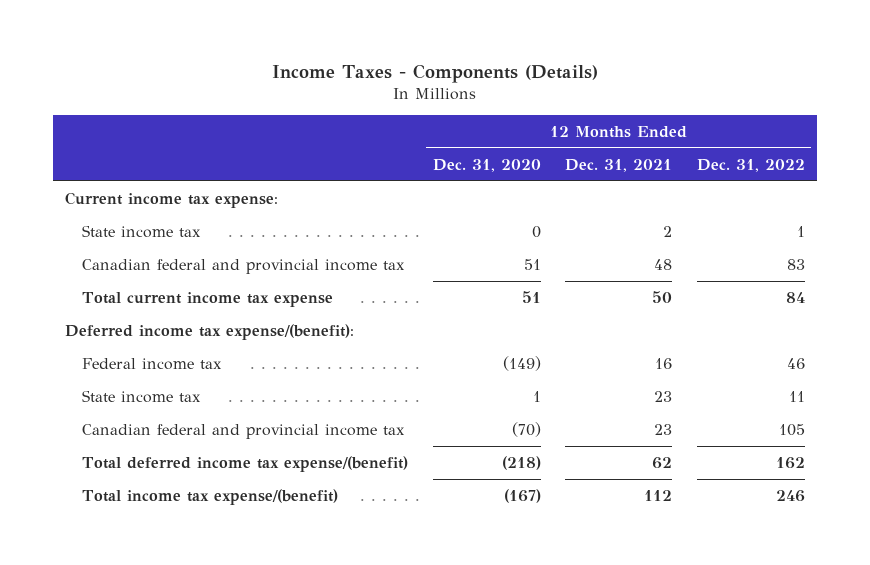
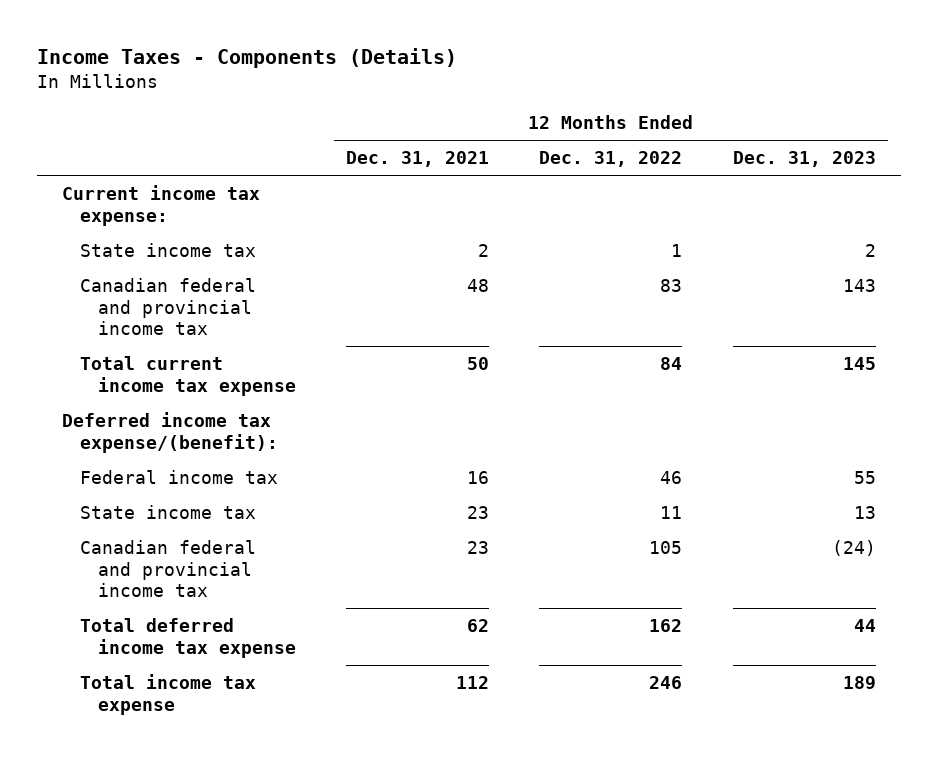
[432,158,541,172] Dec. 31, 2020 -> none
none -> [732,151,876,168] Dec. 31, 2023
[81,455,408,472] Total deferred income tax expense/(benefit) -> [79,617,296,658] Total deferred income tax expense
[81,488,338,505] Total income tax expense/(benefit) -> [79,673,256,715] Total income tax expense

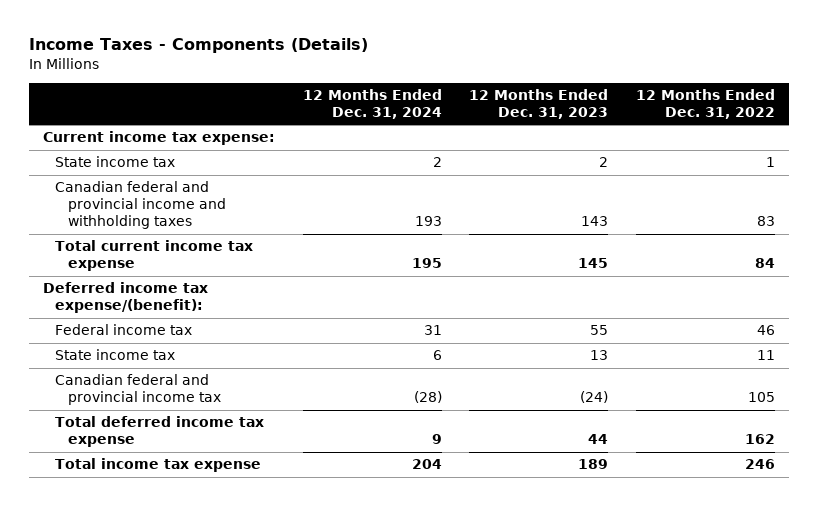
[346,151,490,168] Dec. 31, 2021 -> none
none -> [302,88,442,119] 12 Months Ended Dec. 31, 2024
[79,277,256,336] Canadian federal and provincial income tax -> [55,181,226,230] Canadian federal and provincial income and withholding taxes

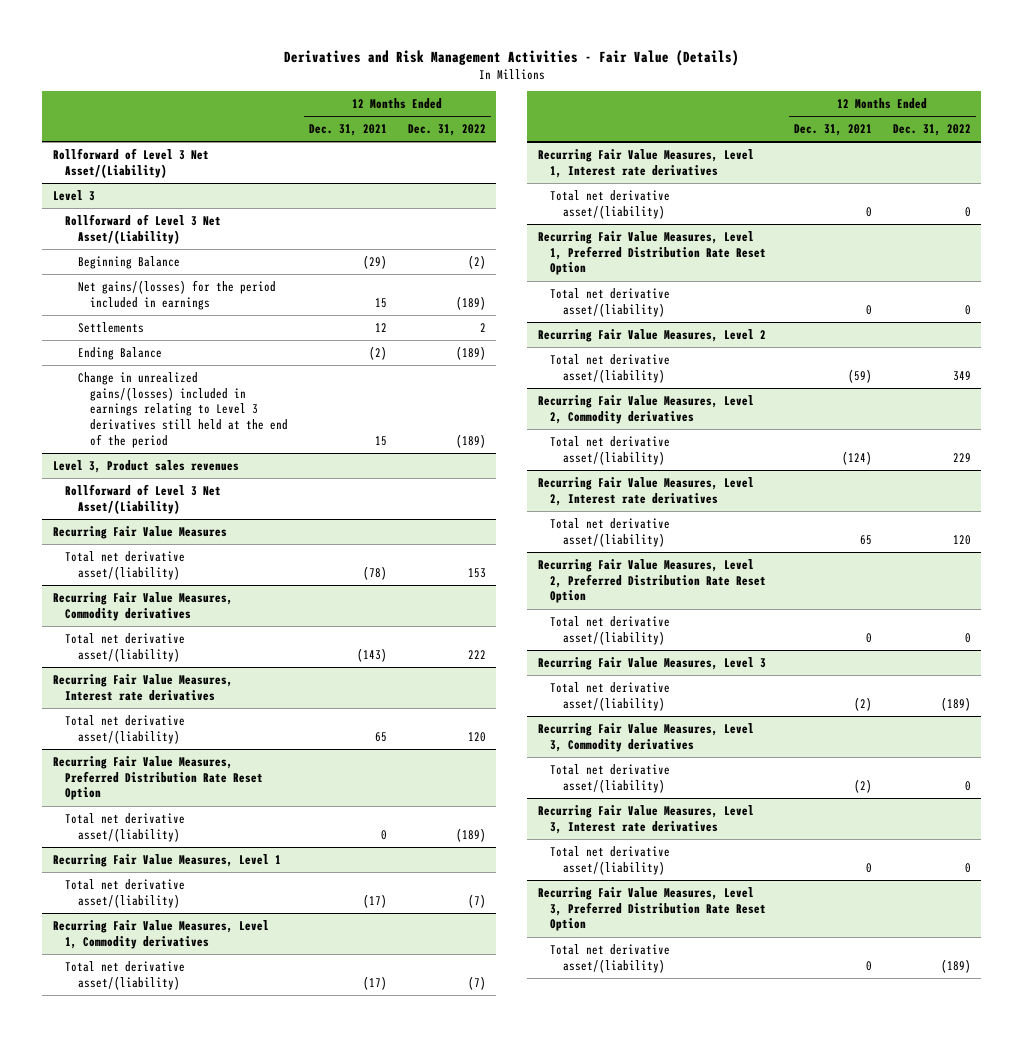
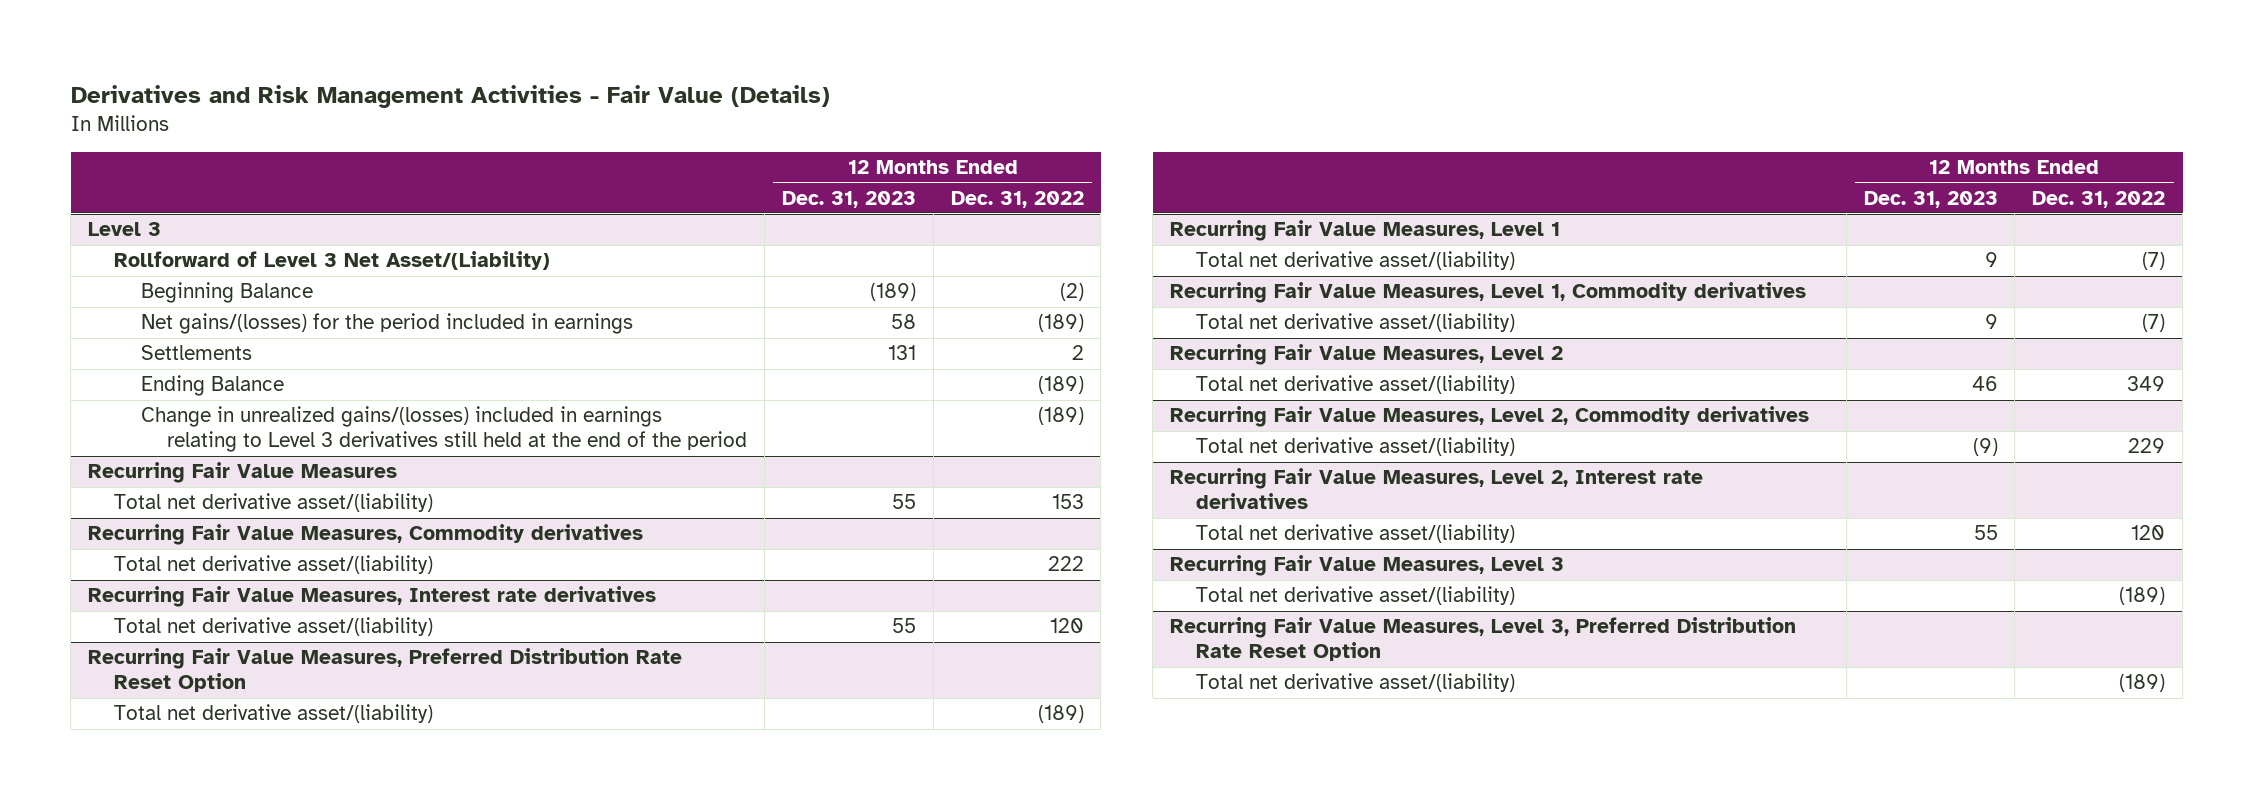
[309,123,388,136] Dec. 31, 2021 -> none
none -> [781,190,916,208] Dec. 31, 2023
[52,147,209,178] Rollforward of Level 3 Net Asset/(Liability) -> none
[52,459,239,473] Level 3, Product sales revenues -> none
[65,483,222,514] Rollforward of Level 3 Net Asset/(Liability) -> none
[537,148,754,178] Recurring Fair Value Measures, Level 1, Interest rate derivatives -> none
[550,189,671,219] Total net derivative asset/(liability) -> none
[537,230,767,276] Recurring Fair Value Measures, Level 1, Preferred Distribution Rate Reset Option -> none
[550,287,671,317] Total net derivative asset/(liability) -> none
[537,558,767,604] Recurring Fair Value Measures, Level 2, Preferred Distribution Rate Reset Option -> none
[550,615,671,645] Total net derivative asset/(liability) -> none
[537,722,754,752] Recurring Fair Value Measures, Level 3, Commodity derivatives -> none
[550,763,671,793] Total net derivative asset/(liability) -> none
[537,804,754,834] Recurring Fair Value Measures, Level 3, Interest rate derivatives -> none
[550,845,671,875] Total net derivative asset/(liability) -> none

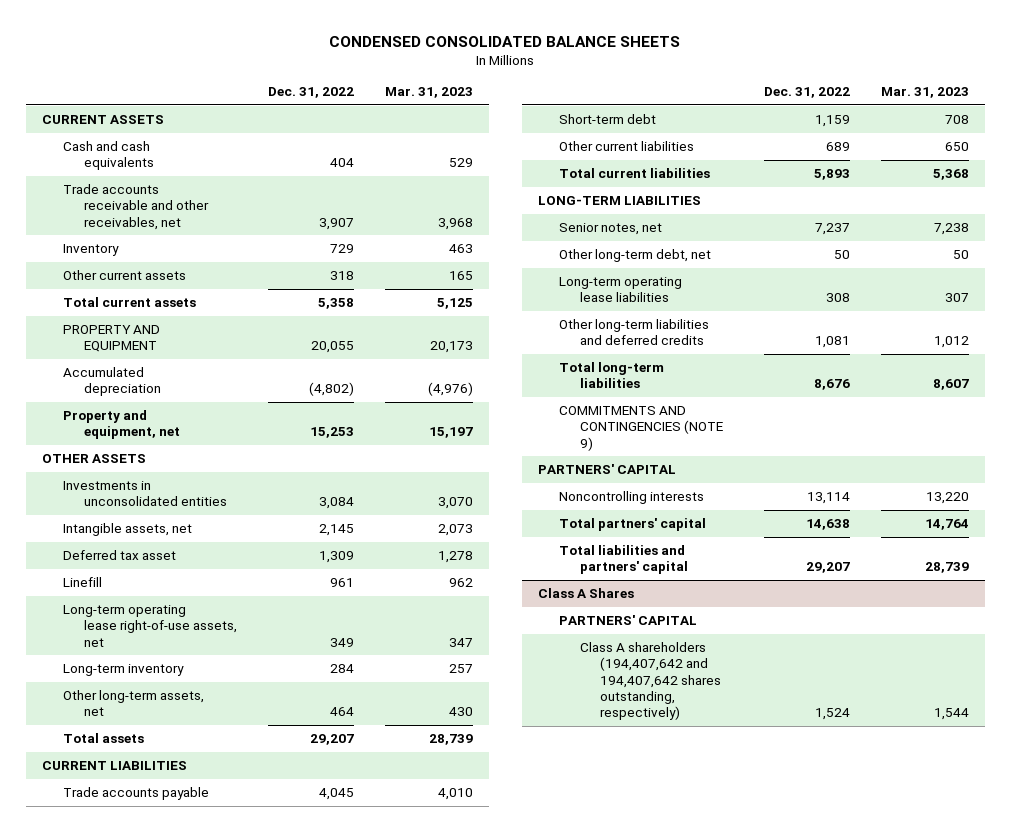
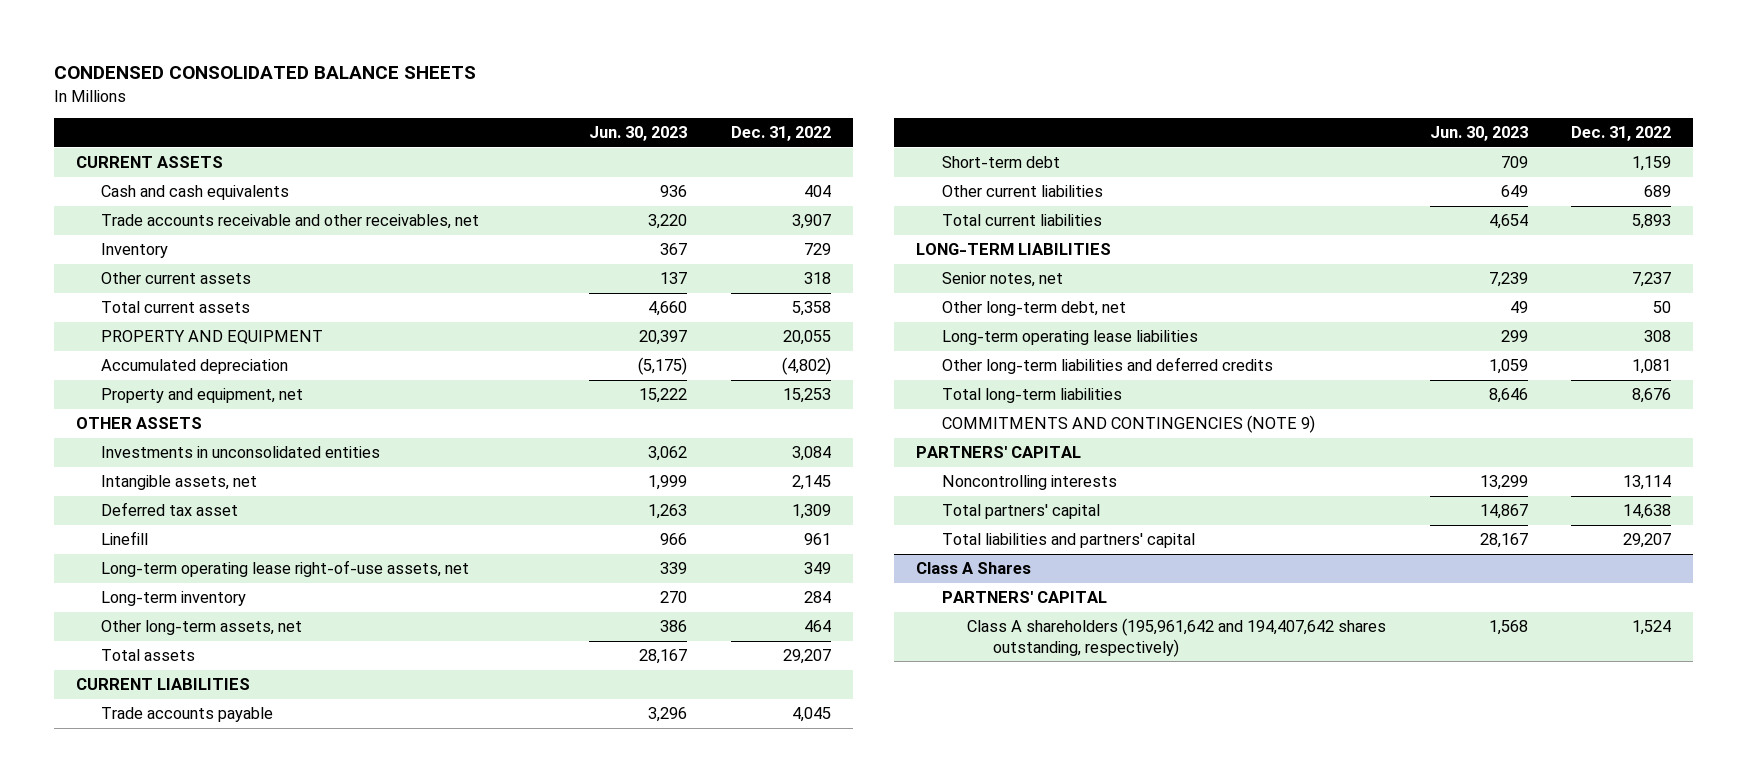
[385,87,474,99] Mar. 31, 2023 -> none
none -> [589,126,688,142] Jun. 30, 2023
[579,642,722,721] Class A shareholders (194,407,642 and 194,407,642 shares outstanding, respectively) -> [967,618,1387,657] Class A shareholders (195,961,642 and 194,407,642 shares outstanding, respectively)

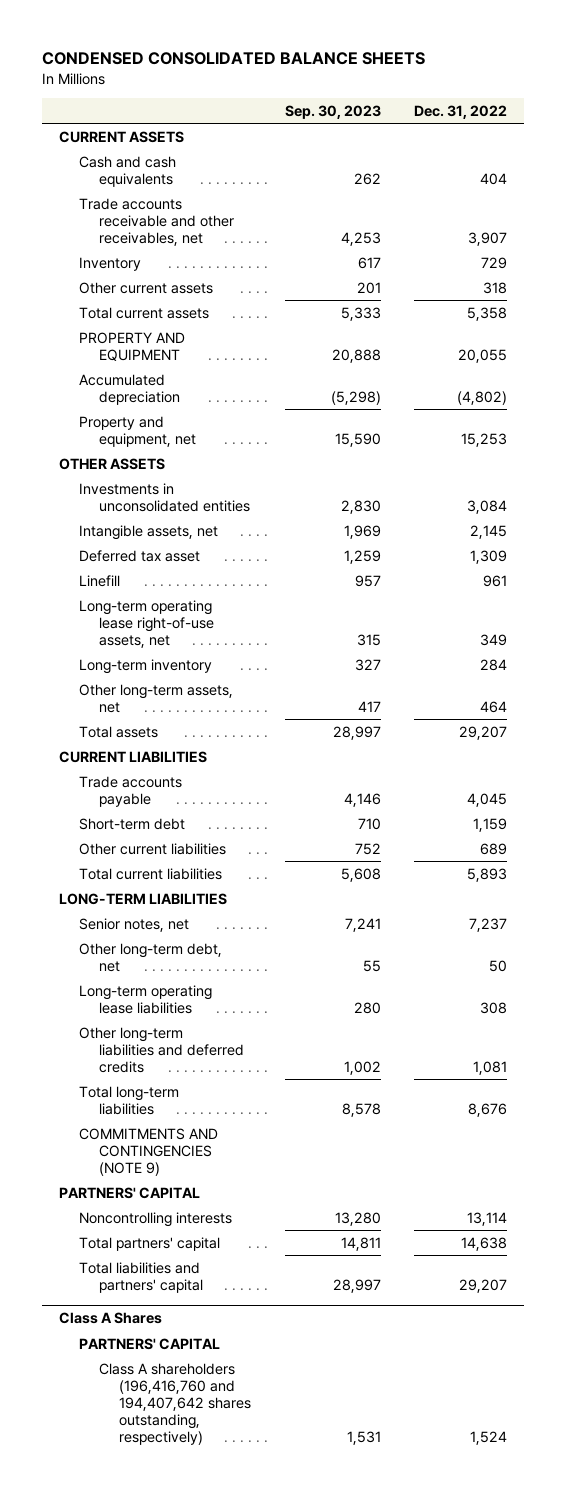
[589,126,688,142] Jun. 30, 2023 -> none
none -> [284,104,381,119] Sep. 30, 2023
[967,618,1387,657] Class A shareholders (195,961,642 and 194,407,642 shares outstanding, respectively) -> [99,1362,252,1445] Class A shareholders (196,416,760 and 194,407,642 shares outstanding, respectively)

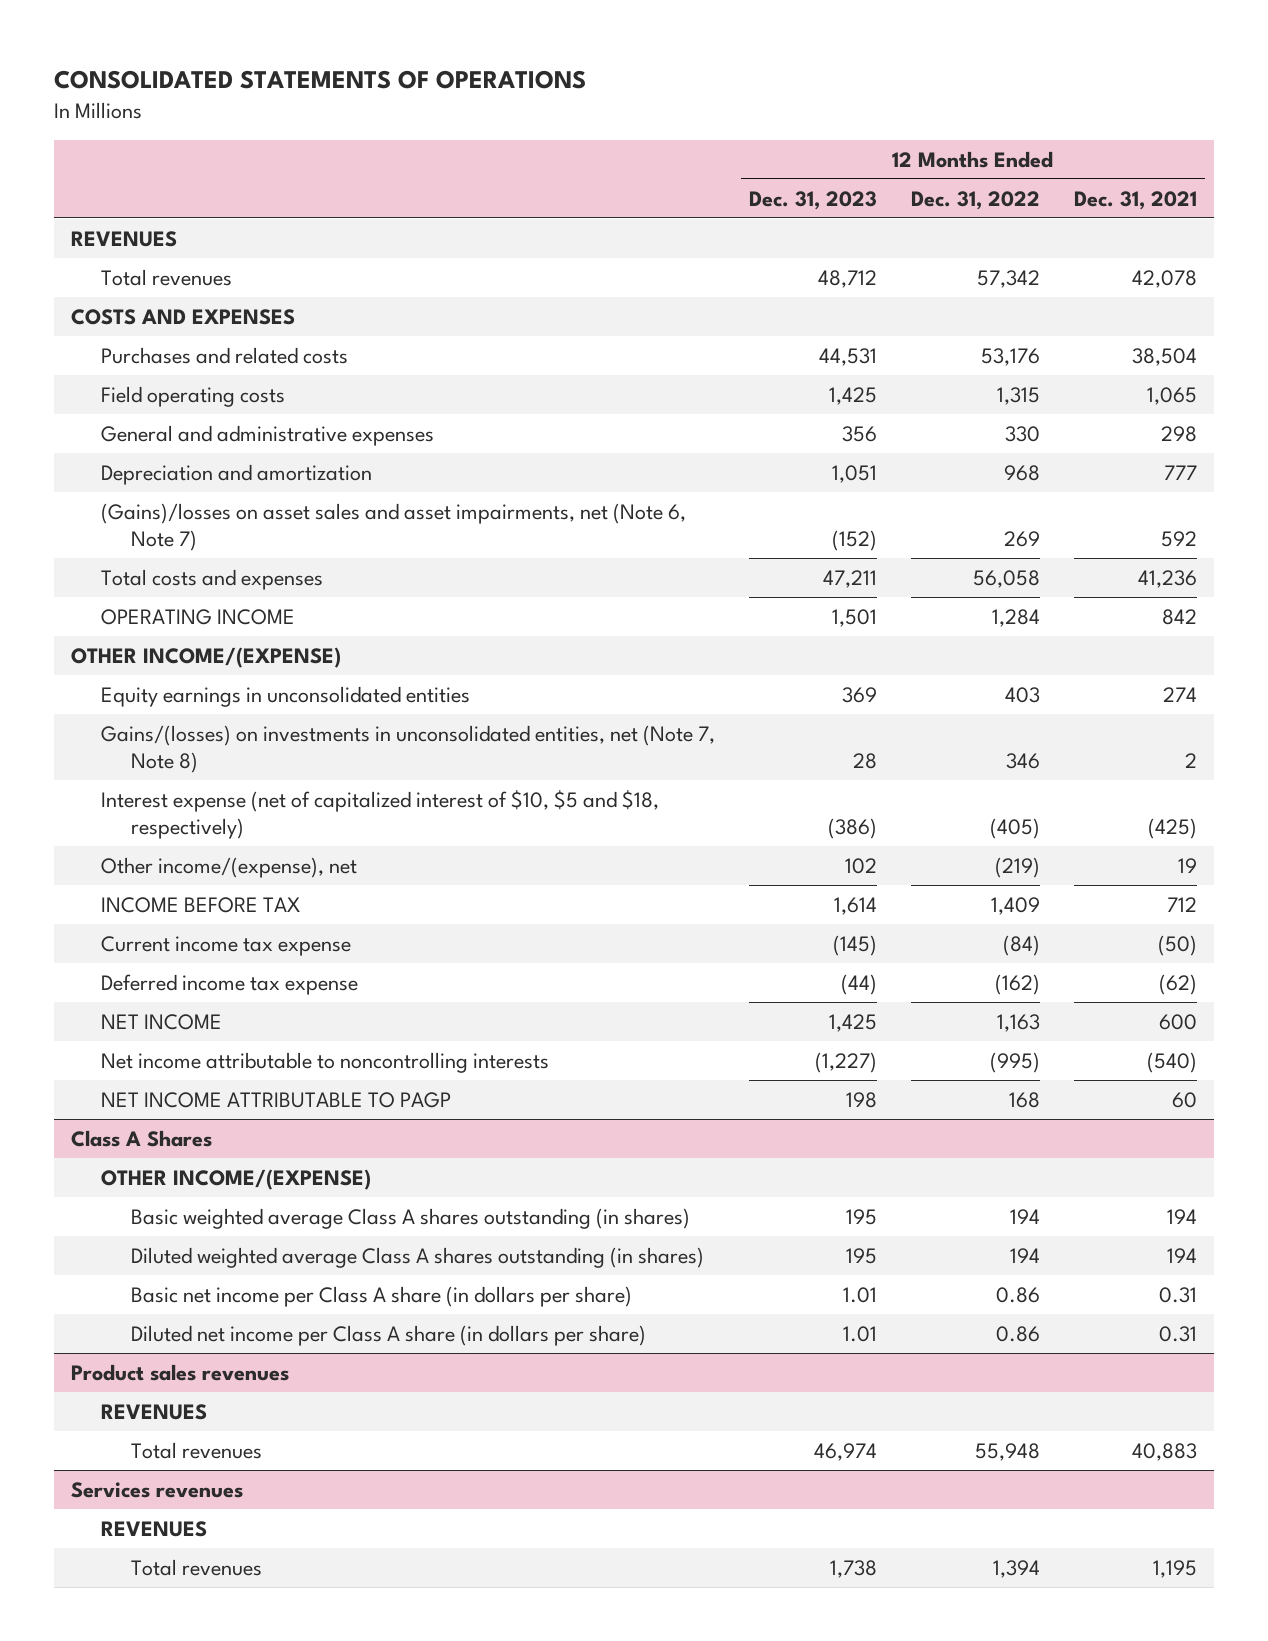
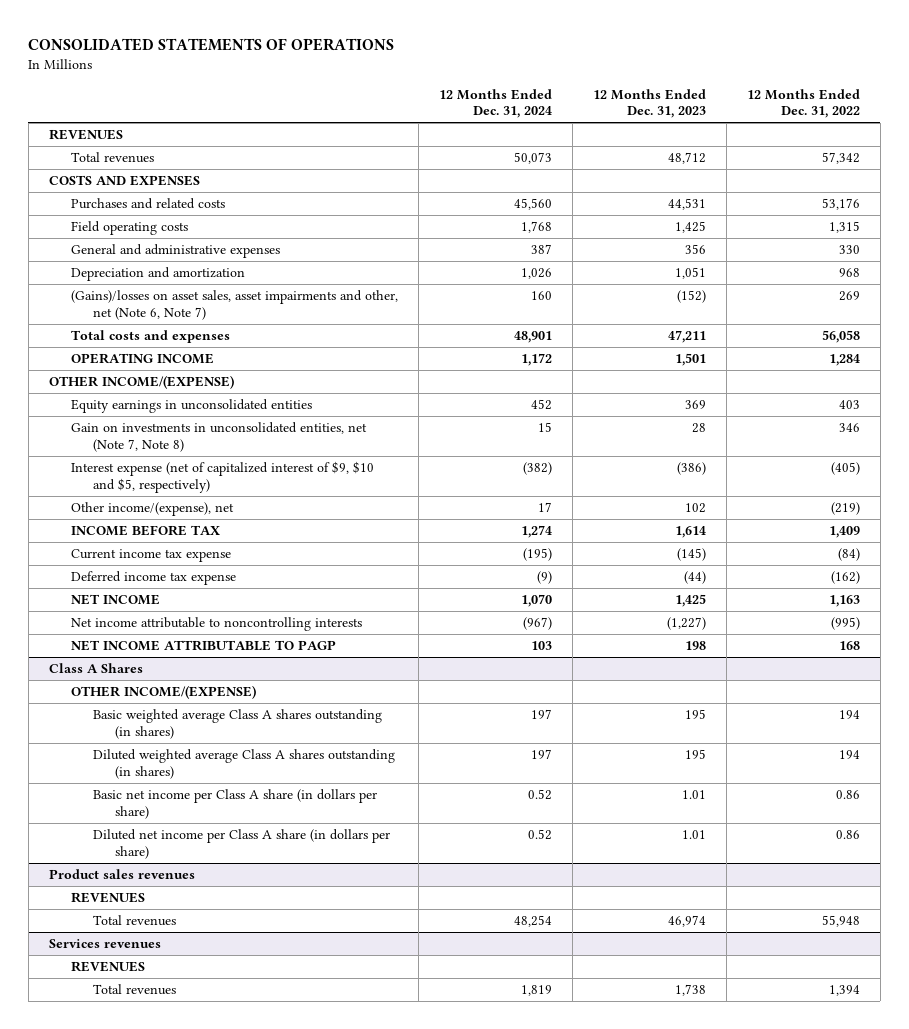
[1073,190,1197,210] Dec. 31, 2021 -> none
none -> [438,88,552,119] 12 Months Ended Dec. 31, 2024
[101,502,687,552] (Gains)/losses on asset sales and asset impairments, net (Note 6, Note 7) -> [70,290,398,320] (Gains)/losses on asset sales, asset impairments and other, net (Note 6, Note 7)
[101,724,716,774] Gains/(losses) on investments in unconsolidated entities, net (Note 7, Note 8) -> [70,422,367,452] Gain on investments in unconsolidated entities, net (Note 7, Note 8)
[101,789,660,840] Interest expense (net of capitalized interest of $10, $5 and $18, respectively) -> [70,461,374,493] Interest expense (net of capitalized interest of $9, $10 and $5, respectively)

